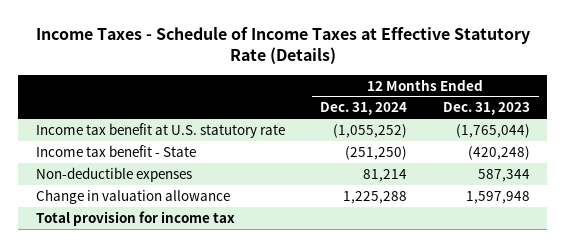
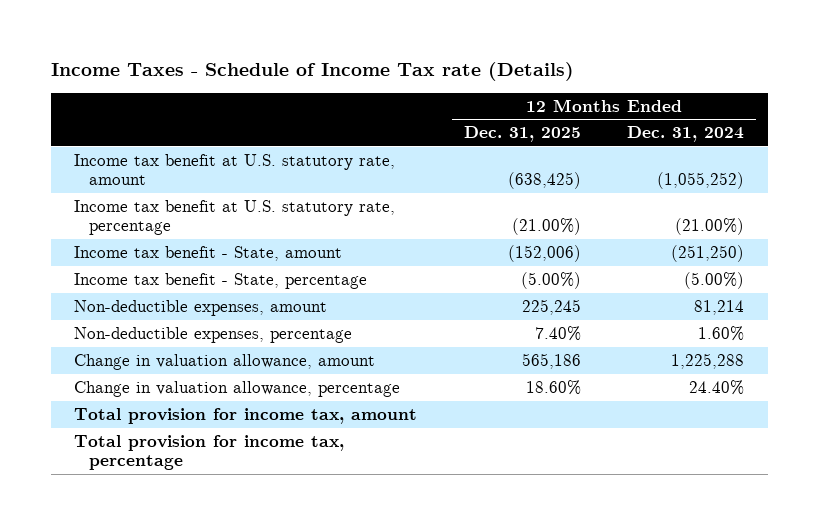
[35,26,530,64] Income Taxes - Schedule of Income Taxes at Effective Statutory Rate (Details) -> [50,62,574,82] Income Taxes - Schedule of Income Tax rate (Details)
[442,102,530,116] Dec. 31, 2023 -> none
none -> [463,126,581,143] Dec. 31, 2025
[36,122,286,138] Income tax benefit at U.S. statutory rate -> [74,153,396,186] Income tax benefit at U.S. statutory rate, amount
none -> [74,199,396,236] Income tax benefit at U.S. statutory rate, percentage
[36,144,197,157] Income tax benefit - State -> [74,245,343,261] Income tax benefit - State, amount
none -> [74,272,368,289] Income tax benefit - State, percentage
[36,166,193,182] Non-deductible expenses -> [74,299,328,316] Non-deductible expenses, amount
none -> [74,326,353,343] Non-deductible expenses, percentage
[36,188,231,204] Change in valuation allowance -> [74,353,376,370] Change in valuation allowance, amount
none -> [74,380,401,397] Change in valuation allowance, percentage
[36,210,236,226] Total provision for income tax -> [74,407,418,424] Total provision for income tax, amount
none -> [74,434,345,471] Total provision for income tax, percentage

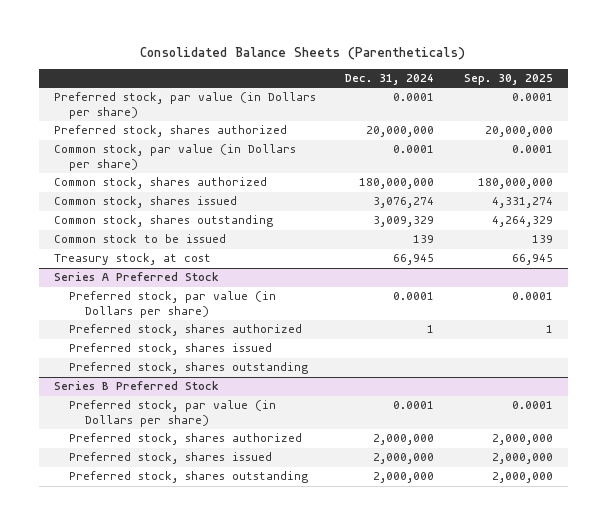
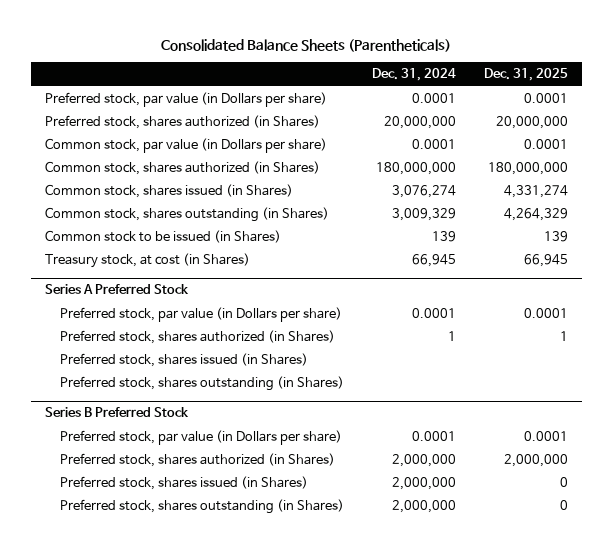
[464,74,554,86] Sep. 30, 2025 -> none
none -> [483,68,568,82] Dec. 31, 2025
[53,125,287,138] Preferred stock, shares authorized -> [44,115,320,130] Preferred stock, shares authorized (in Shares)
[53,177,267,190] Common stock, shares authorized -> [44,161,320,176] Common stock, shares authorized (in Shares)
[53,196,237,209] Common stock, shares issued -> [44,184,293,199] Common stock, shares issued (in Shares)
[53,215,273,228] Common stock, shares outstanding -> [44,207,329,223] Common stock, shares outstanding (in Shares)
[53,234,226,244] Common stock to be issued -> [44,230,281,244] Common stock to be issued (in Shares)
[53,253,211,266] Treasury stock, at cost -> [44,253,250,269] Treasury stock, at cost (in Shares)
[69,324,303,337] Preferred stock, shares authorized -> [59,330,335,345] Preferred stock, shares authorized (in Shares)
[69,343,273,356] Preferred stock, shares issued -> [59,353,308,368] Preferred stock, shares issued (in Shares)
[69,362,309,375] Preferred stock, shares outstanding -> [59,376,344,392] Preferred stock, shares outstanding (in Shares)
[69,433,303,446] Preferred stock, shares authorized -> [59,453,335,468] Preferred stock, shares authorized (in Shares)
[69,452,273,465] Preferred stock, shares issued -> [59,476,308,491] Preferred stock, shares issued (in Shares)
[69,471,309,484] Preferred stock, shares outstanding -> [59,499,344,515] Preferred stock, shares outstanding (in Shares)

